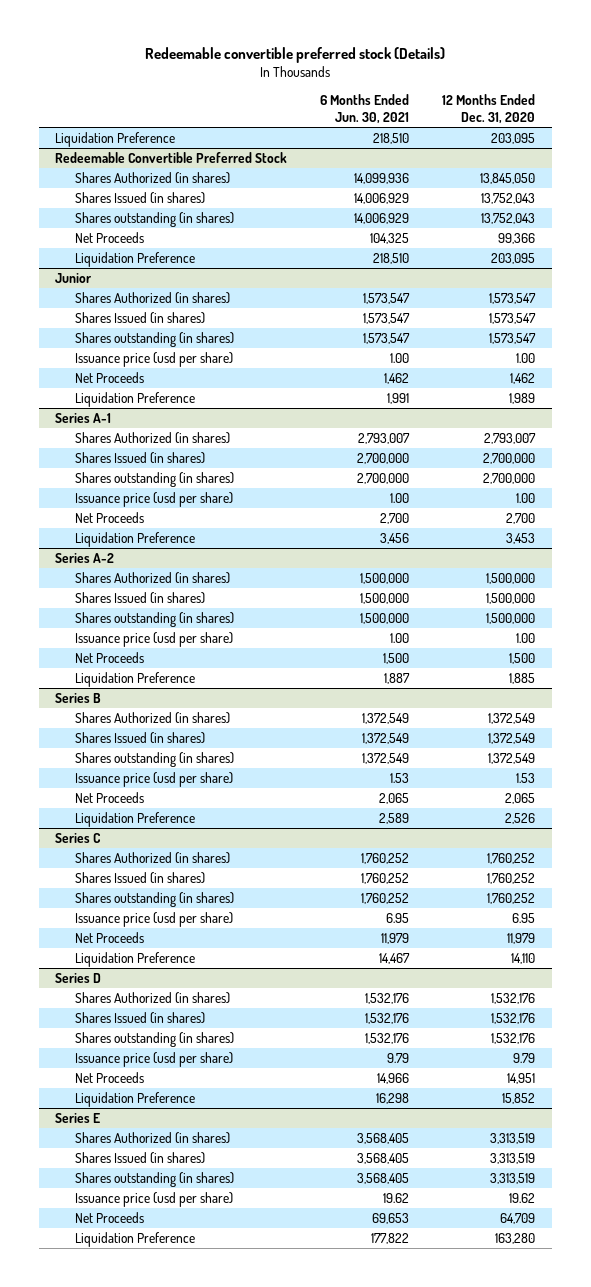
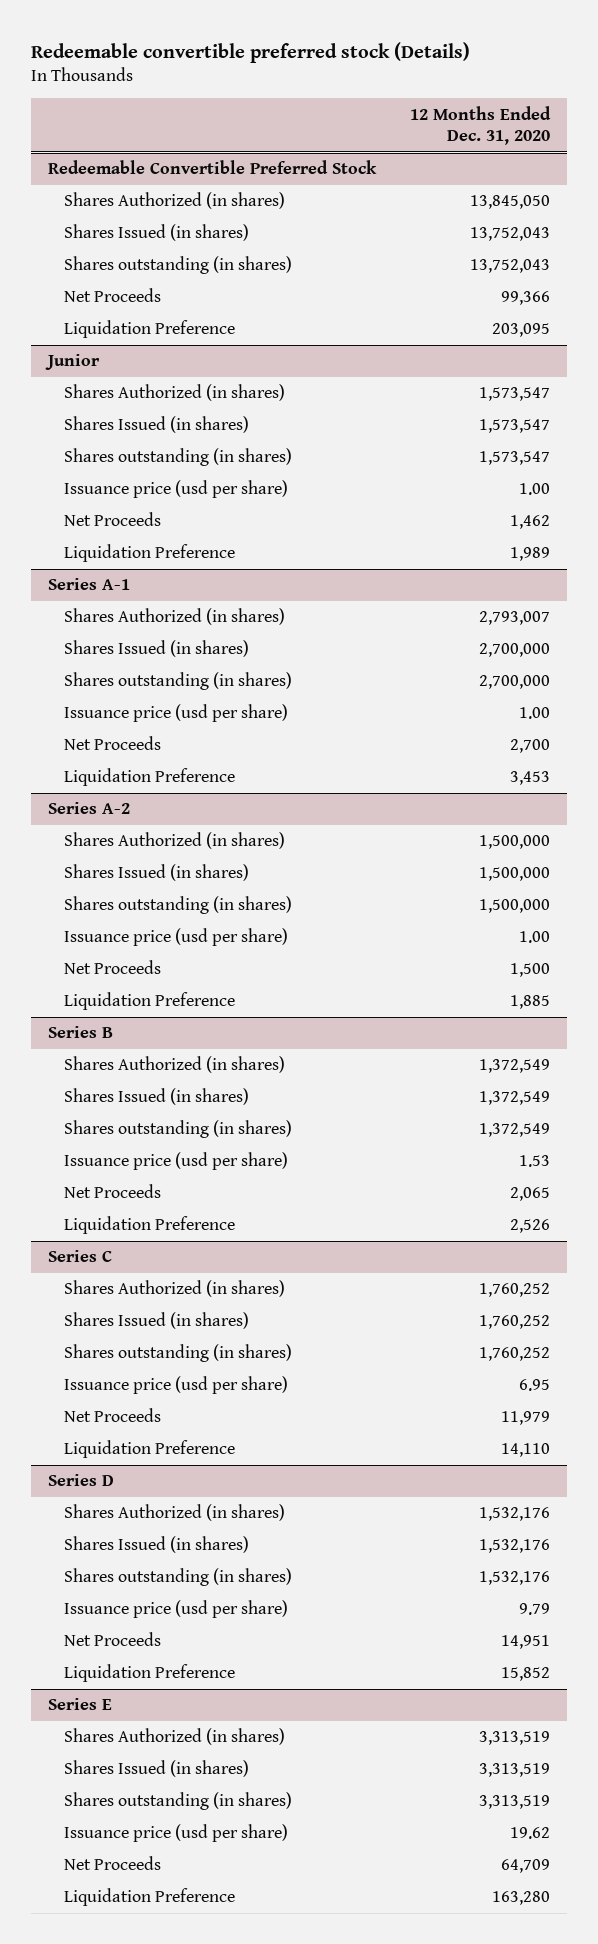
[320,94,410,125] 6 Months Ended Jun. 30, 2021 -> none
[55,131,176,147] Liquidation Preference -> none

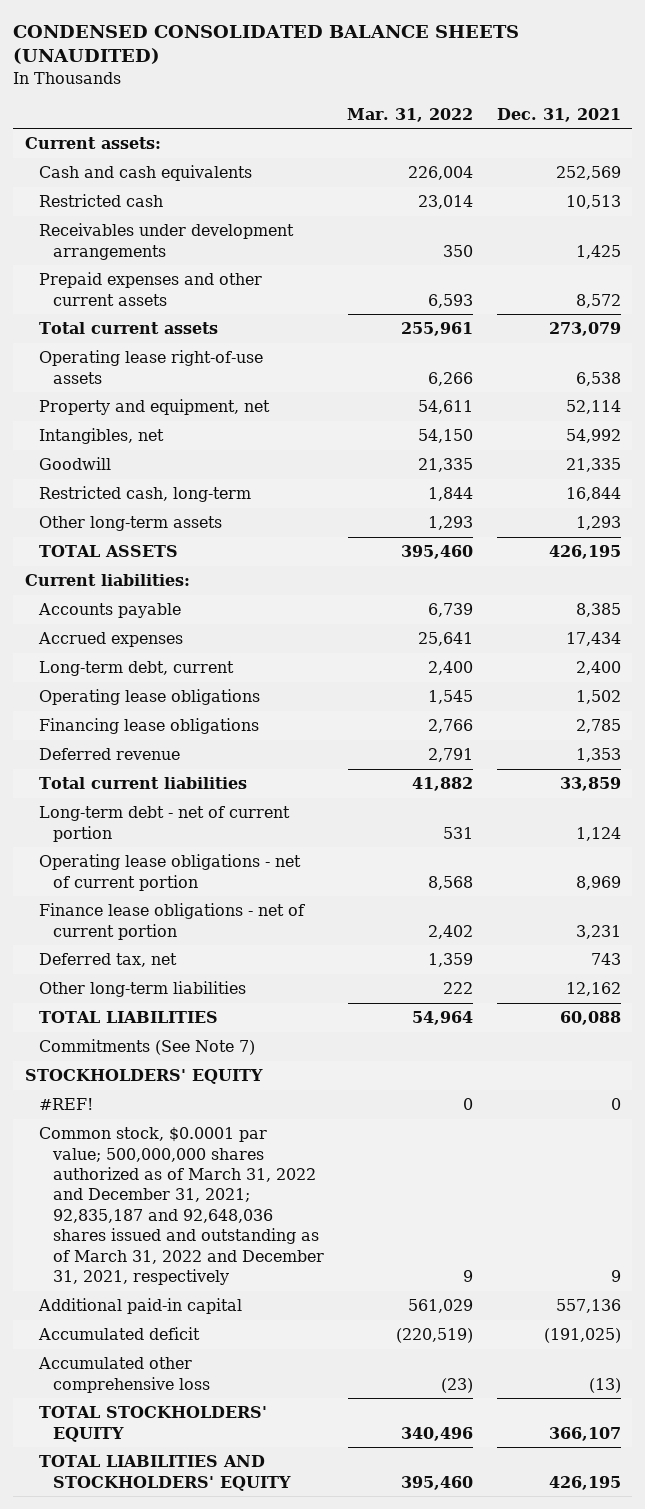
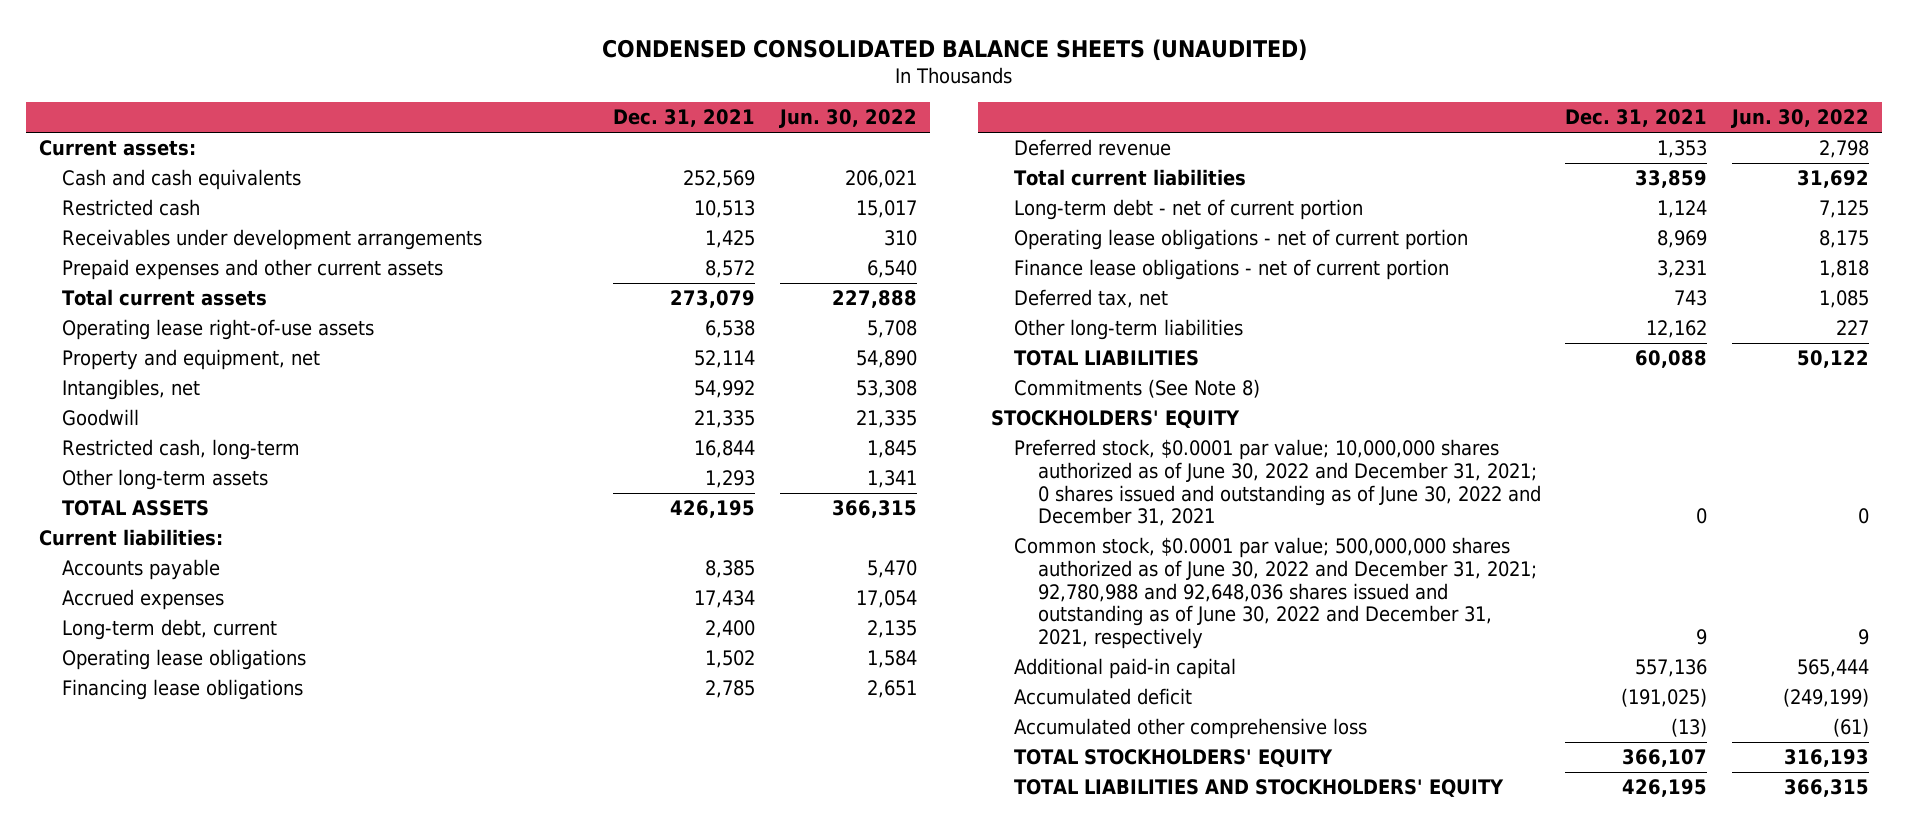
[347,107,474,122] Mar. 31, 2022 -> none
none -> [779,109,918,129] Jun. 30, 2022
[39,1039,256,1056] Commitments (See Note 7) -> [1014,378,1261,398] Commitments (See Note 8)
[39,1098,94,1111] #REF! -> [1014,438,1541,527] Preferred stock, $0.0001 par value; 10,000,000 shares authorized as of June 30, 2022 and December 31, 2021; 0 shares issued and outstanding as of June 30, 2022 and December 31, 2021
[39,1127,325,1285] Common stock, $0.0001 par value; 500,000,000 shares authorized as of March 31, 2022 and December 31, 2021; 92,835,187 and 92,648,036 shares issued and outstanding as of March 31, 2022 and December 31, 2021, respectively -> [1014,536,1537,650] Common stock, $0.0001 par value; 500,000,000 shares authorized as of June 30, 2022 and December 31, 2021; 92,780,988 and 92,648,036 shares issued and outstanding as of June 30, 2022 and December 31, 2021, respectively

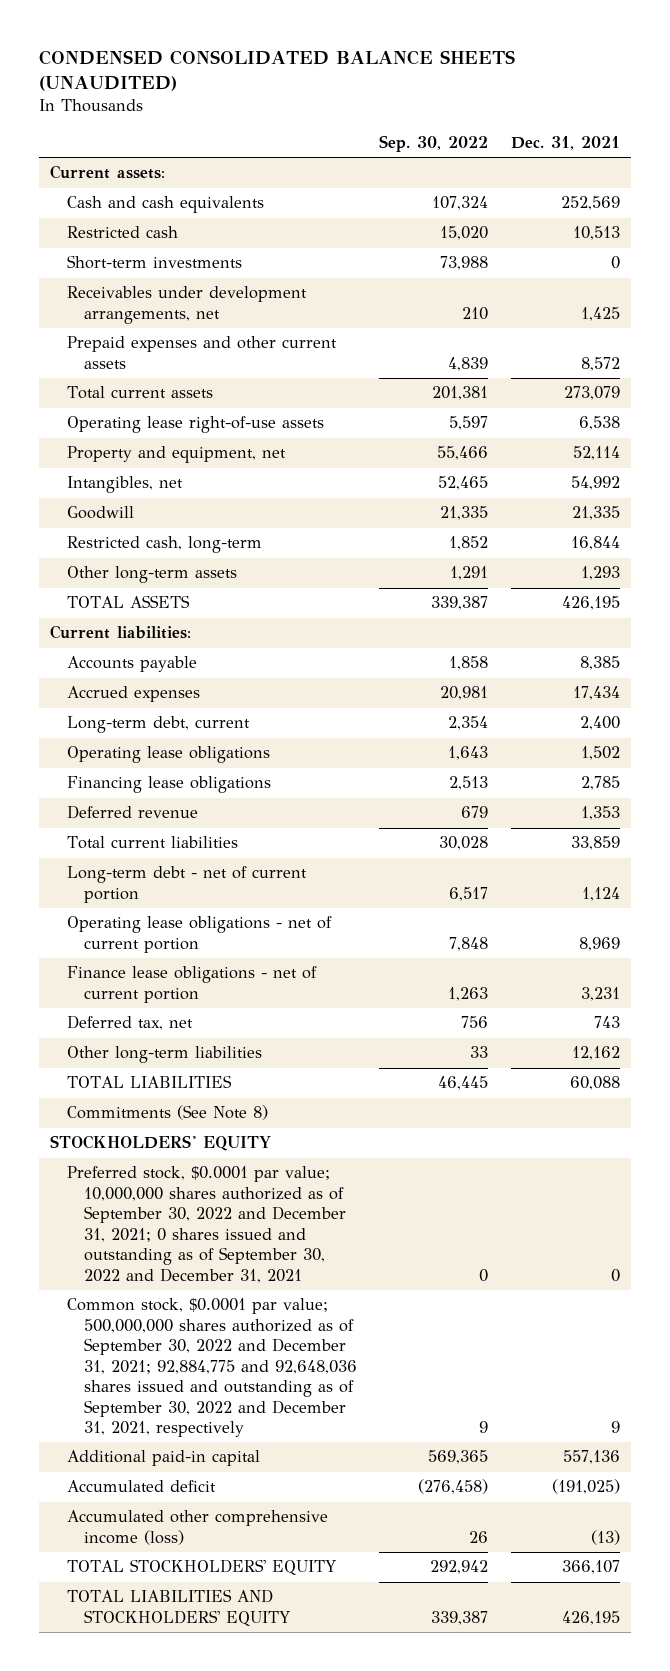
[779,109,918,129] Jun. 30, 2022 -> none
none -> [379,135,489,153] Sep. 30, 2022
none -> [66,255,242,270] Short-term investments
[61,228,482,250] Receivables under development arrangements -> [66,286,307,324] Receivables under development arrangements, net
[1014,438,1541,527] Preferred stock, $0.0001 par value; 10,000,000 shares authorized as of June 30, 2022 and December 31, 2021; 0 shares issued and outstanding as of June 30, 2022 and December 31, 2021 -> [66,1166,346,1283] Preferred stock, $0.0001 par value; 10,000,000 shares authorized as of September 30, 2022 and December 31, 2021; 0 shares issued and outstanding as of September 30, 2022 and December 31, 2021
[1014,536,1537,650] Common stock, $0.0001 par value; 500,000,000 shares authorized as of June 30, 2022 and December 31, 2021; 92,780,988 and 92,648,036 shares issued and outstanding as of June 30, 2022 and December 31, 2021, respectively -> [66,1298,357,1438] Common stock, $0.0001 par value; 500,000,000 shares authorized as of September 30, 2022 and December 31, 2021; 92,884,775 and 92,648,036 shares issued and outstanding as of September 30, 2022 and December 31, 2021, respectively
[1014,717,1368,739] Accumulated other comprehensive loss -> [66,1510,328,1545] Accumulated other comprehensive income (loss)

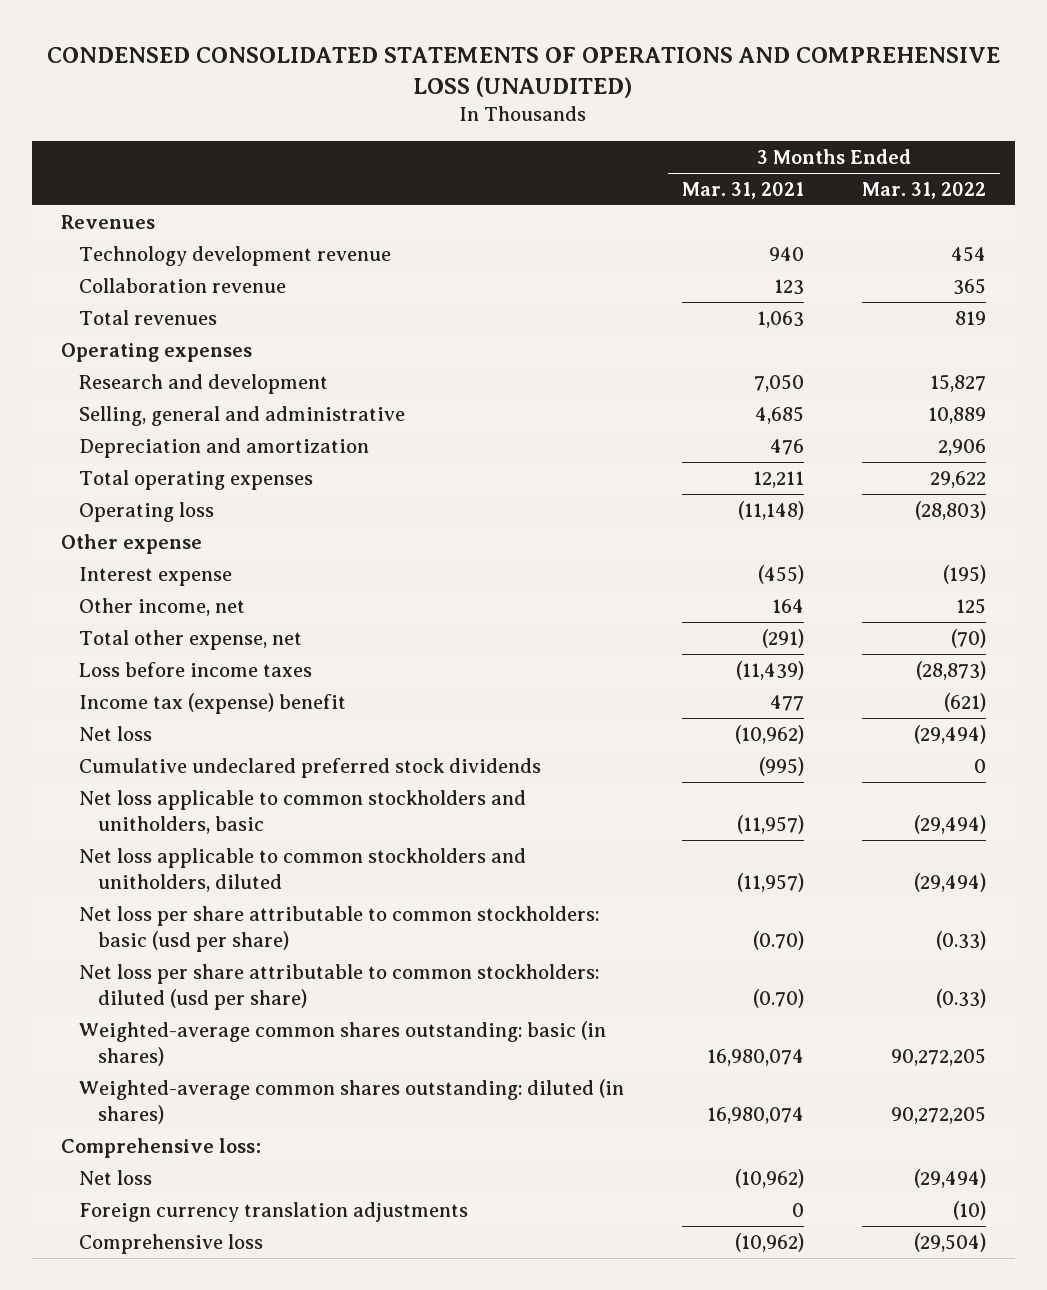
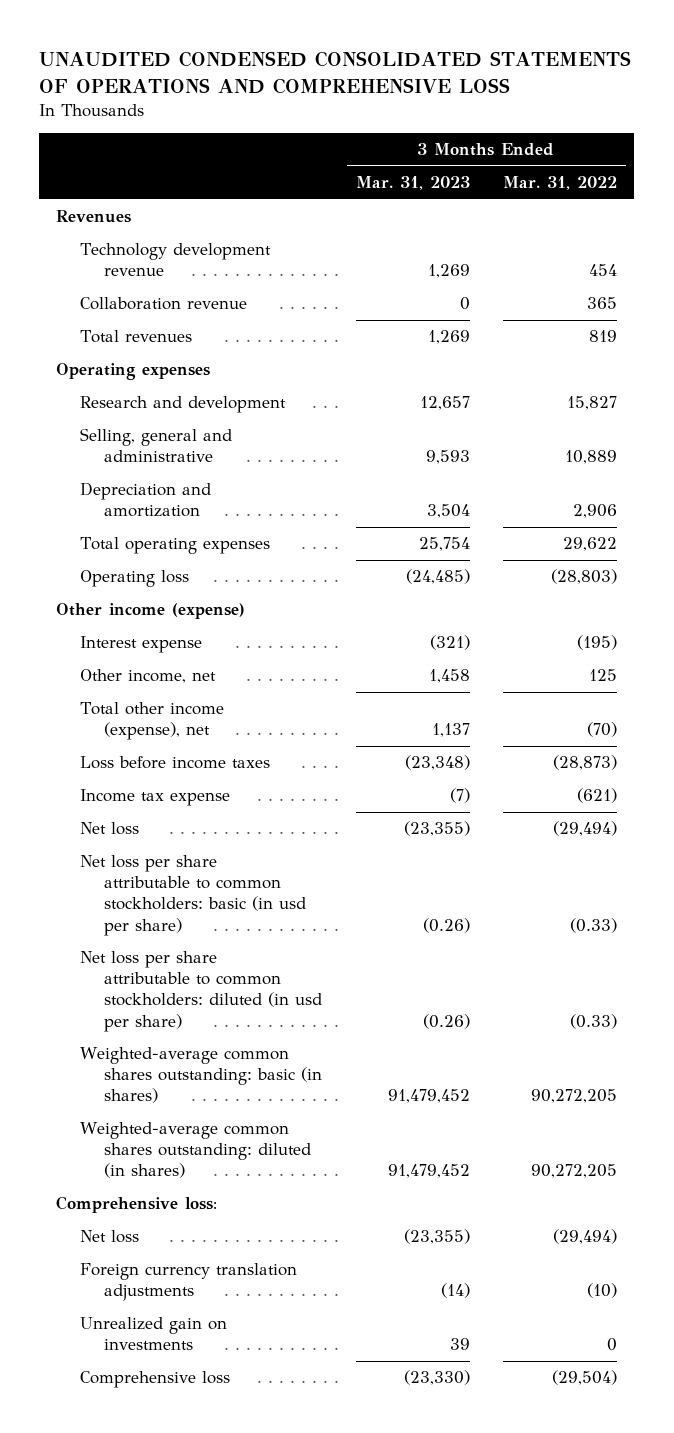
[47,47,1001,99] CONDENSED CONSOLIDATED STATEMENTS OF OPERATIONS AND COMPREHENSIVE LOSS (UNAUDITED) -> [39,51,632,94] UNAUDITED CONDENSED CONSOLIDATED STATEMENTS OF OPERATIONS AND COMPREHENSIVE LOSS
[682,181,805,199] Mar. 31, 2021 -> none
none -> [355,176,470,191] Mar. 31, 2023
[60,533,202,554] Other expense -> [56,603,246,620] Other income (expense)
[79,629,303,650] Total other expense, net -> [80,702,225,741] Total other income (expense), net
[79,692,347,714] Income tax (expense) benefit -> [80,789,231,807] Income tax expense
[79,757,542,778] Cumulative undeclared preferred stock dividends -> none
[79,789,527,834] Net loss applicable to common stockholders and unitholders, basic -> none
[79,847,527,892] Net loss applicable to common stockholders and unitholders, diluted -> none
[79,905,600,952] Net loss per share attributable to common stockholders: basic (usd per share) -> [80,855,306,936] Net loss per share attributable to common stockholders: basic (in usd per share)
[79,963,600,1010] Net loss per share attributable to common stockholders: diluted (usd per share) -> [80,951,322,1032] Net loss per share attributable to common stockholders: diluted (in usd per share)
none -> [80,1317,228,1351] Unrealized gain on investments

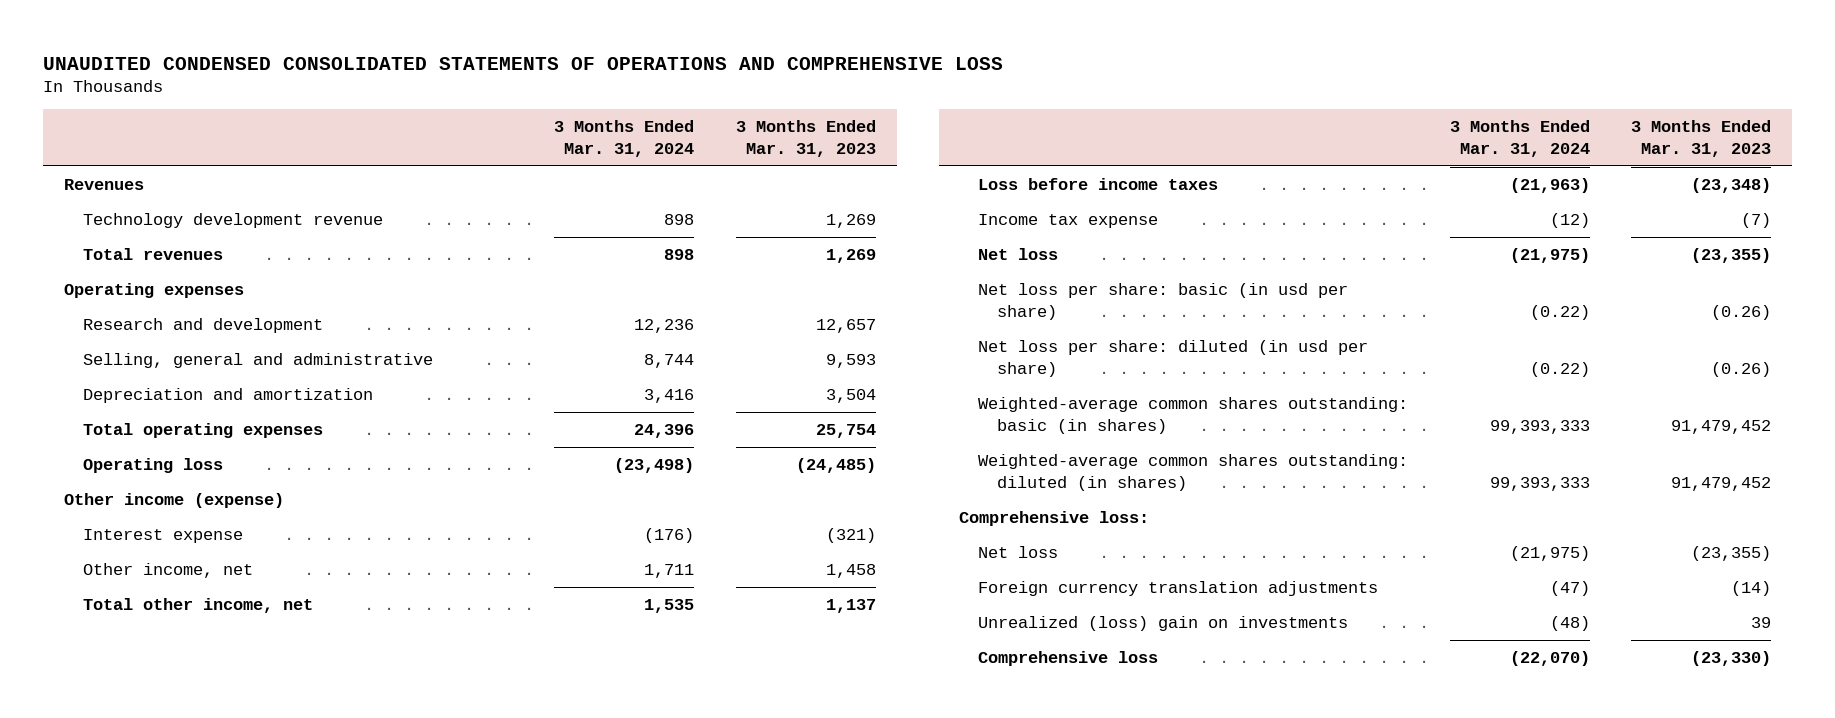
[503,176,618,191] Mar. 31, 2022 -> none
none -> [554,120,695,157] 3 Months Ended Mar. 31, 2024
[80,297,248,311] Collaboration revenue -> none
[80,702,225,741] Total other income (expense), net -> [83,598,314,614] Total other income, net
[80,855,306,936] Net loss per share attributable to common stockholders: basic (in usd per share) -> [978,283,1349,320] Net loss per share: basic (in usd per share)
[80,951,322,1032] Net loss per share attributable to common stockholders: diluted (in usd per share) -> [978,340,1369,377] Net loss per share: diluted (in usd per share)
[80,1317,228,1351] Unrealized gain on investments -> [978,616,1349,632] Unrealized (loss) gain on investments

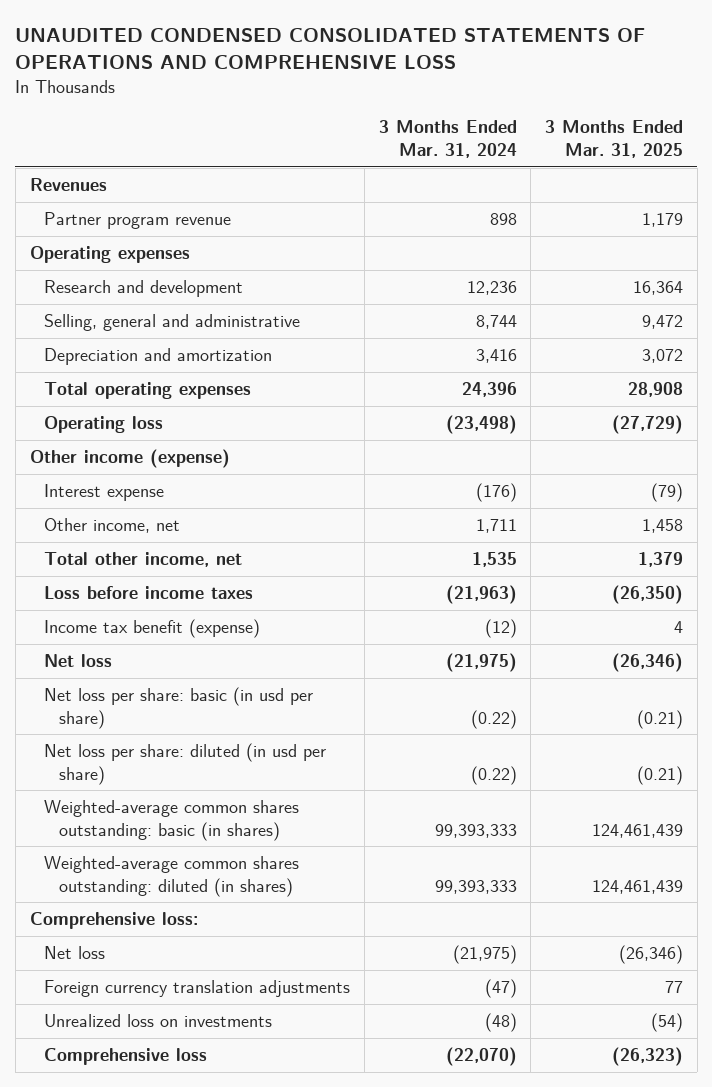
[735,120,876,157] 3 Months Ended Mar. 31, 2023 -> none
none -> [544,120,683,158] 3 Months Ended Mar. 31, 2025
[83,248,224,261] Total revenues -> none
[83,213,384,229] Technology development revenue -> [44,212,232,230] Partner program revenue
[978,214,1159,229] Income tax expense -> [44,619,261,639] Income tax benefit (expense)
[978,616,1349,632] Unrealized (loss) gain on investments -> [44,1014,273,1028] Unrealized loss on investments

